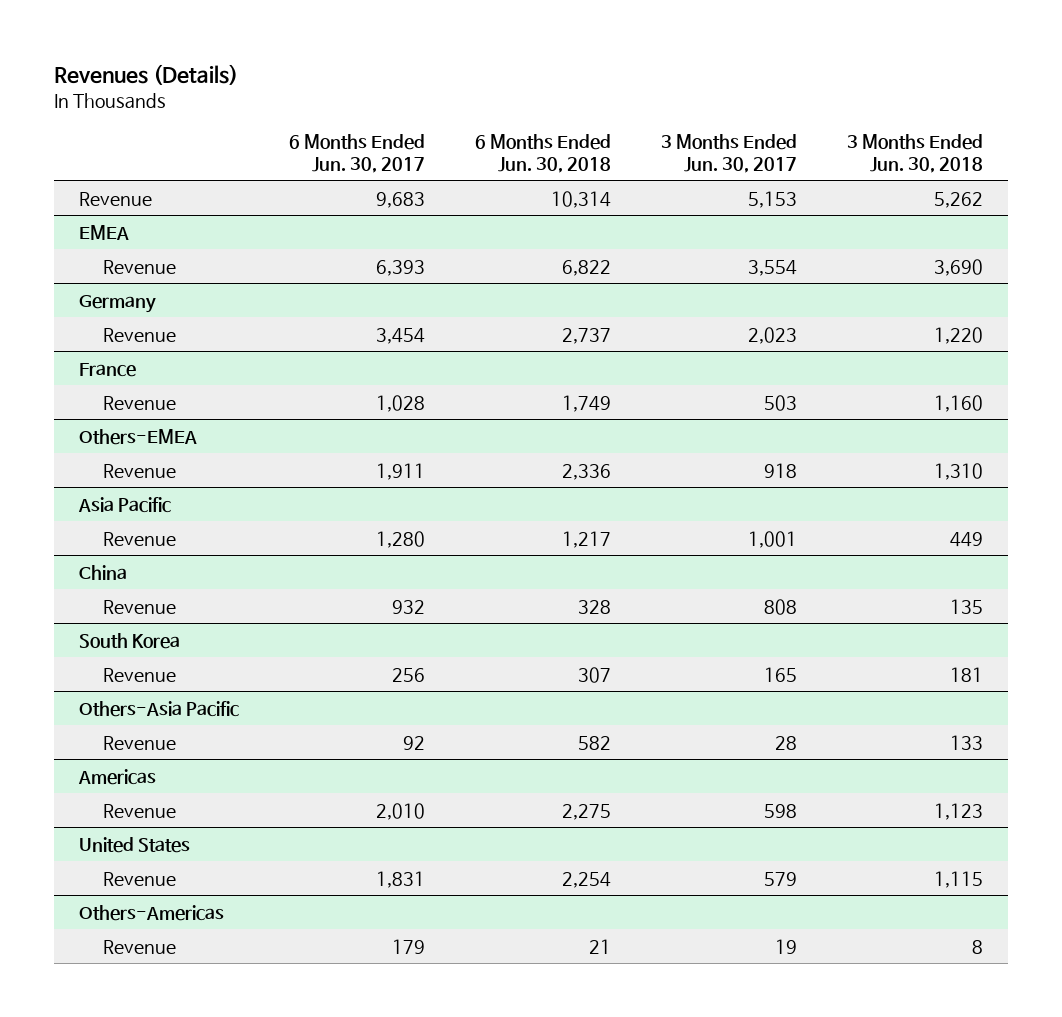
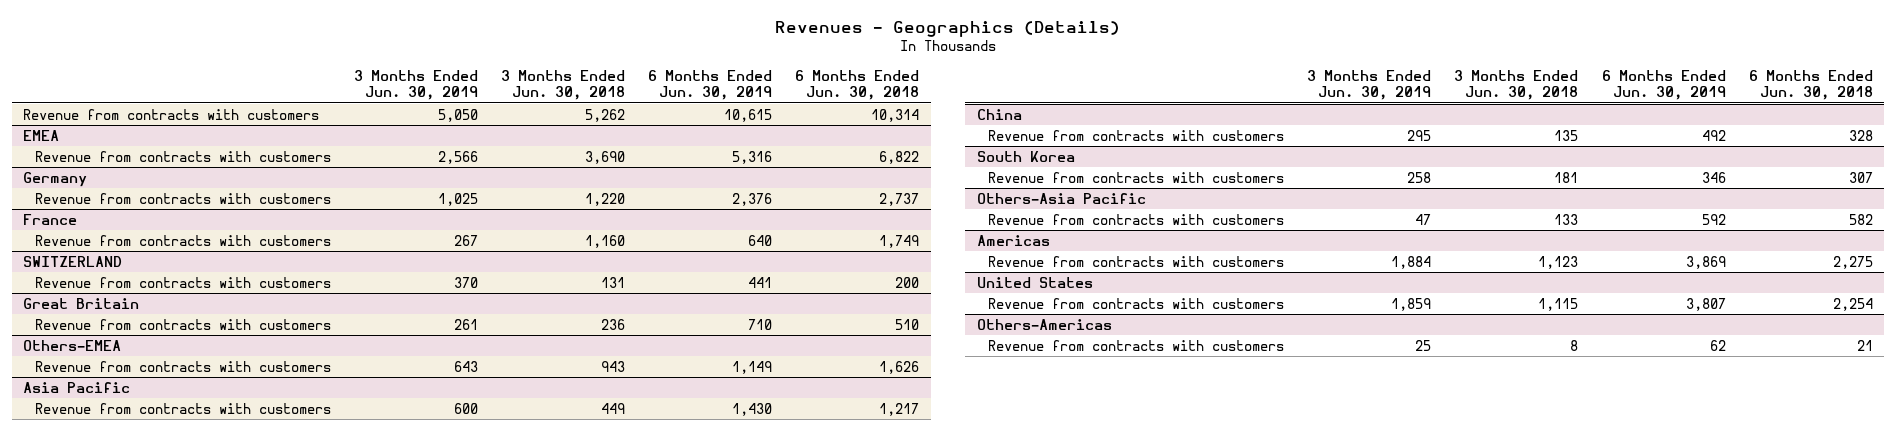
[53,64,238,86] Revenues (Details) -> [774,20,1120,37] Revenues - Geographics (Details)
[288,134,425,173] 6 Months Ended Jun. 30, 2017 -> none
[660,134,797,173] 3 Months Ended Jun. 30, 2017 -> none
none -> [354,69,479,101] 3 Months Ended Jun. 30, 2019
none -> [648,69,773,101] 6 Months Ended Jun. 30, 2019
[78,191,152,206] Revenue -> [23,108,320,120] Revenue from contracts with customers
[102,259,176,274] Revenue -> [34,150,331,162] Revenue from contracts with customers
[102,327,176,342] Revenue -> [34,192,331,204] Revenue from contracts with customers
[102,395,176,410] Revenue -> [34,234,331,246] Revenue from contracts with customers
none -> [23,255,123,267] SWITZERLAND
none -> [34,276,331,288] Revenue from contracts with customers
none -> [23,297,140,309] Great Britain
none -> [34,318,331,330] Revenue from contracts with customers
[102,463,176,478] Revenue -> [34,360,331,372] Revenue from contracts with customers
[561,463,611,480] 2,336 -> [879,360,920,374] 1,626
[933,462,983,480] 1,310 -> [601,360,626,372] 943
[102,531,176,546] Revenue -> [34,402,331,414] Revenue from contracts with customers
[102,599,176,614] Revenue -> [988,129,1285,141] Revenue from contracts with customers
[102,667,176,682] Revenue -> [988,171,1285,183] Revenue from contracts with customers
[102,735,176,750] Revenue -> [988,213,1285,225] Revenue from contracts with customers
[102,803,176,818] Revenue -> [988,255,1285,267] Revenue from contracts with customers
[102,871,176,886] Revenue -> [988,297,1285,309] Revenue from contracts with customers
[102,939,176,954] Revenue -> [988,339,1285,351] Revenue from contracts with customers

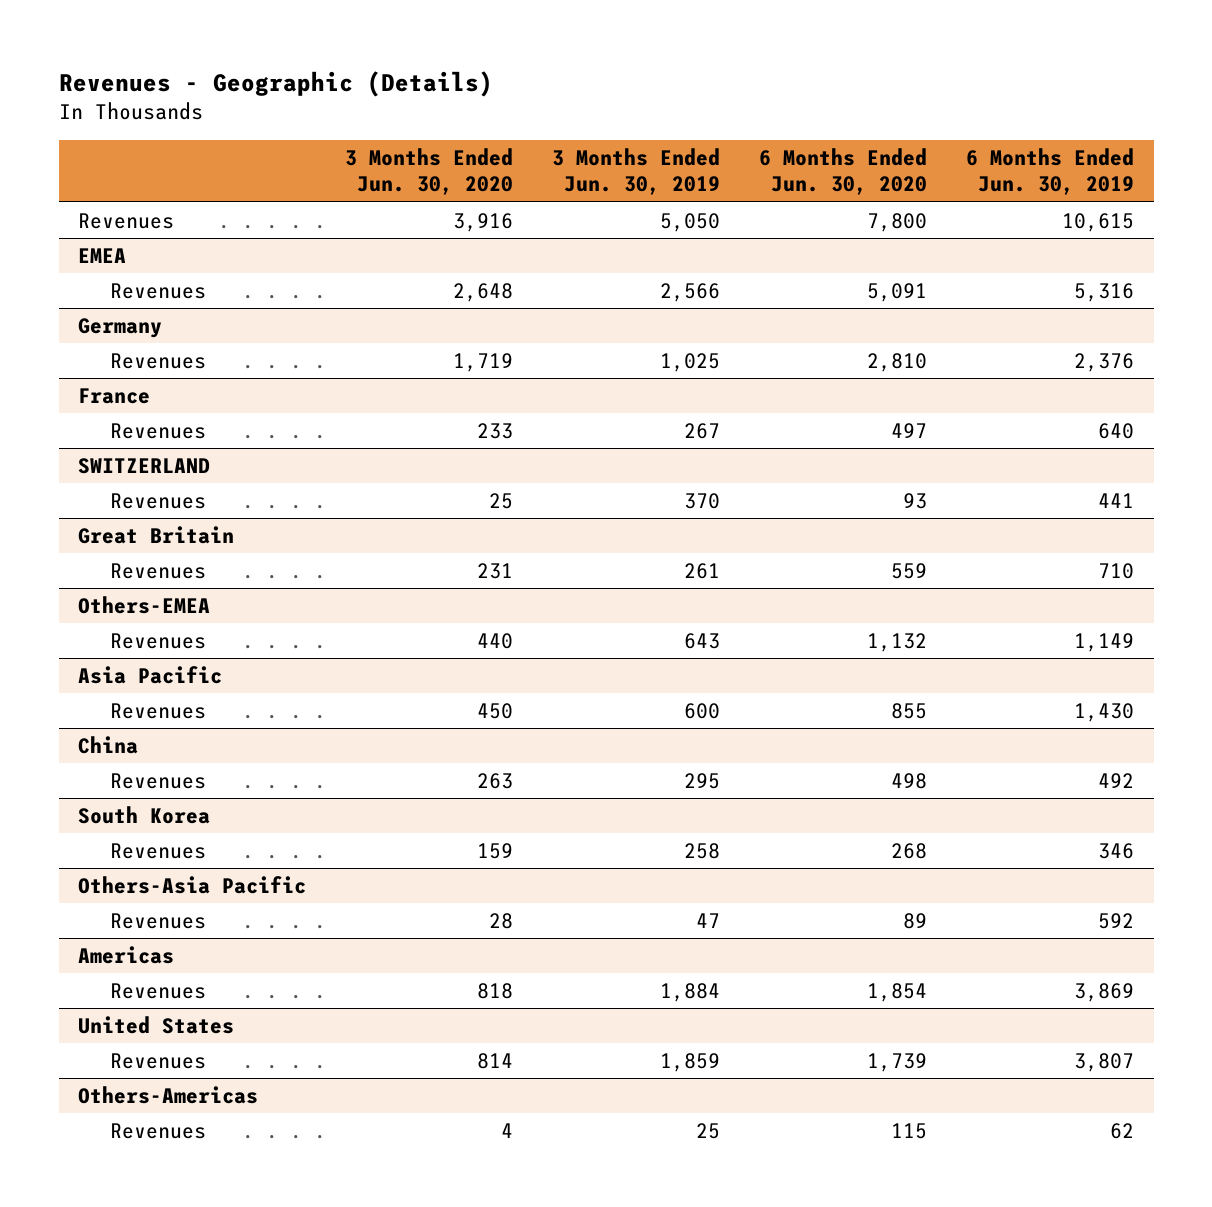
[774,20,1120,37] Revenues - Geographics (Details) -> [58,70,493,97] Revenues - Geographic (Details)
[501,69,626,101] 3 Months Ended Jun. 30, 2018 -> none
[795,69,920,101] 6 Months Ended Jun. 30, 2018 -> none
none -> [345,147,514,196] 3 Months Ended Jun. 30, 2020
none -> [759,147,928,196] 6 Months Ended Jun. 30, 2020
[23,108,320,120] Revenue from contracts with customers -> [78,212,175,229] Revenues
[34,150,331,162] Revenue from contracts with customers -> [109,282,206,299] Revenues
[34,192,331,204] Revenue from contracts with customers -> [109,352,206,369] Revenues
[34,234,331,246] Revenue from contracts with customers -> [109,422,206,439] Revenues
[34,276,331,288] Revenue from contracts with customers -> [109,492,206,509] Revenues
[34,318,331,330] Revenue from contracts with customers -> [109,562,206,579] Revenues
[34,360,331,372] Revenue from contracts with customers -> [109,632,206,649] Revenues
[34,402,331,414] Revenue from contracts with customers -> [109,702,206,719] Revenues
[988,129,1285,141] Revenue from contracts with customers -> [109,772,206,789] Revenues
[988,171,1285,183] Revenue from contracts with customers -> [109,842,206,859] Revenues
[988,213,1285,225] Revenue from contracts with customers -> [109,912,206,929] Revenues
[988,255,1285,267] Revenue from contracts with customers -> [109,982,206,999] Revenues
[988,297,1285,309] Revenue from contracts with customers -> [109,1052,206,1069] Revenues
[988,339,1285,351] Revenue from contracts with customers -> [109,1122,206,1139] Revenues

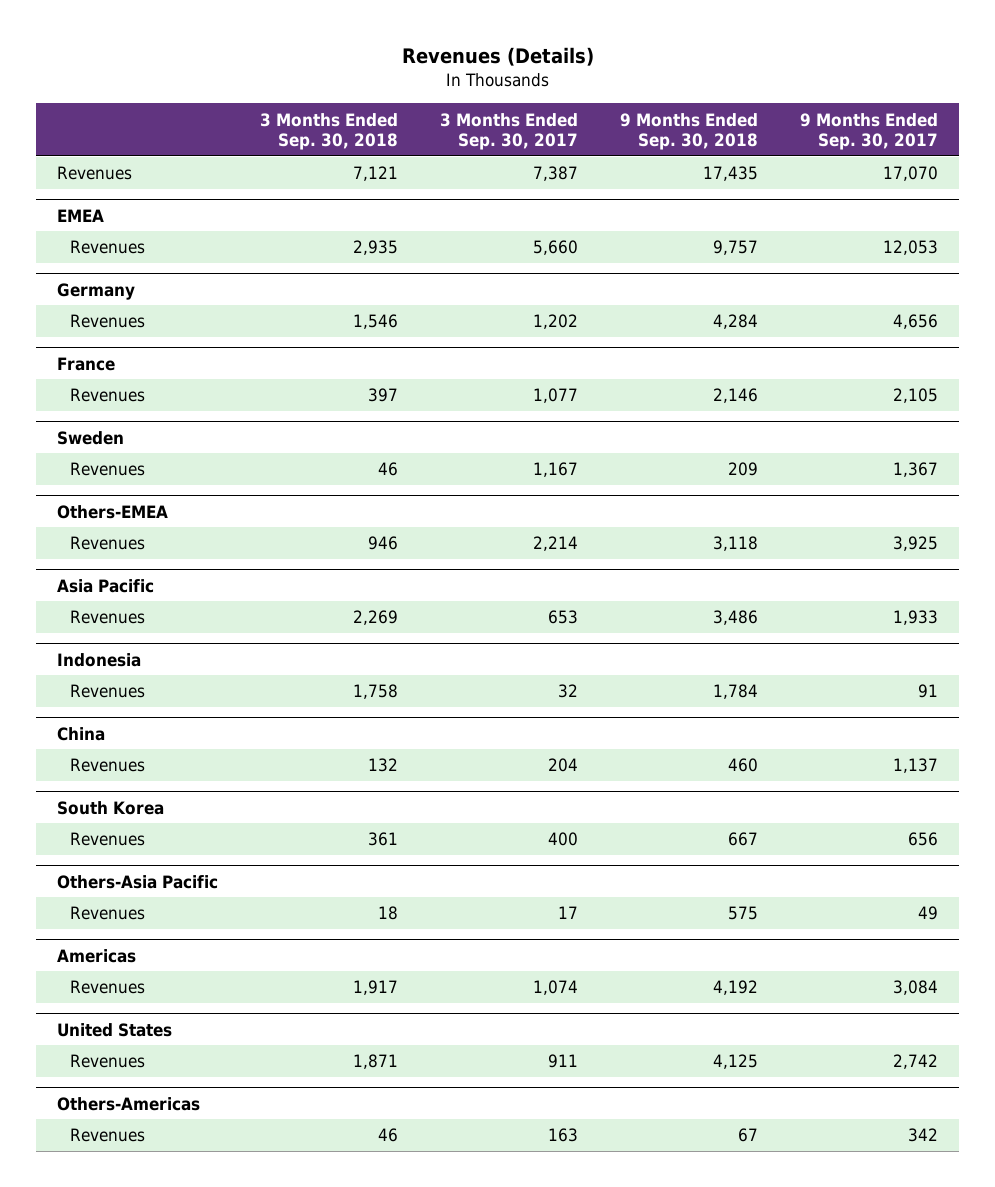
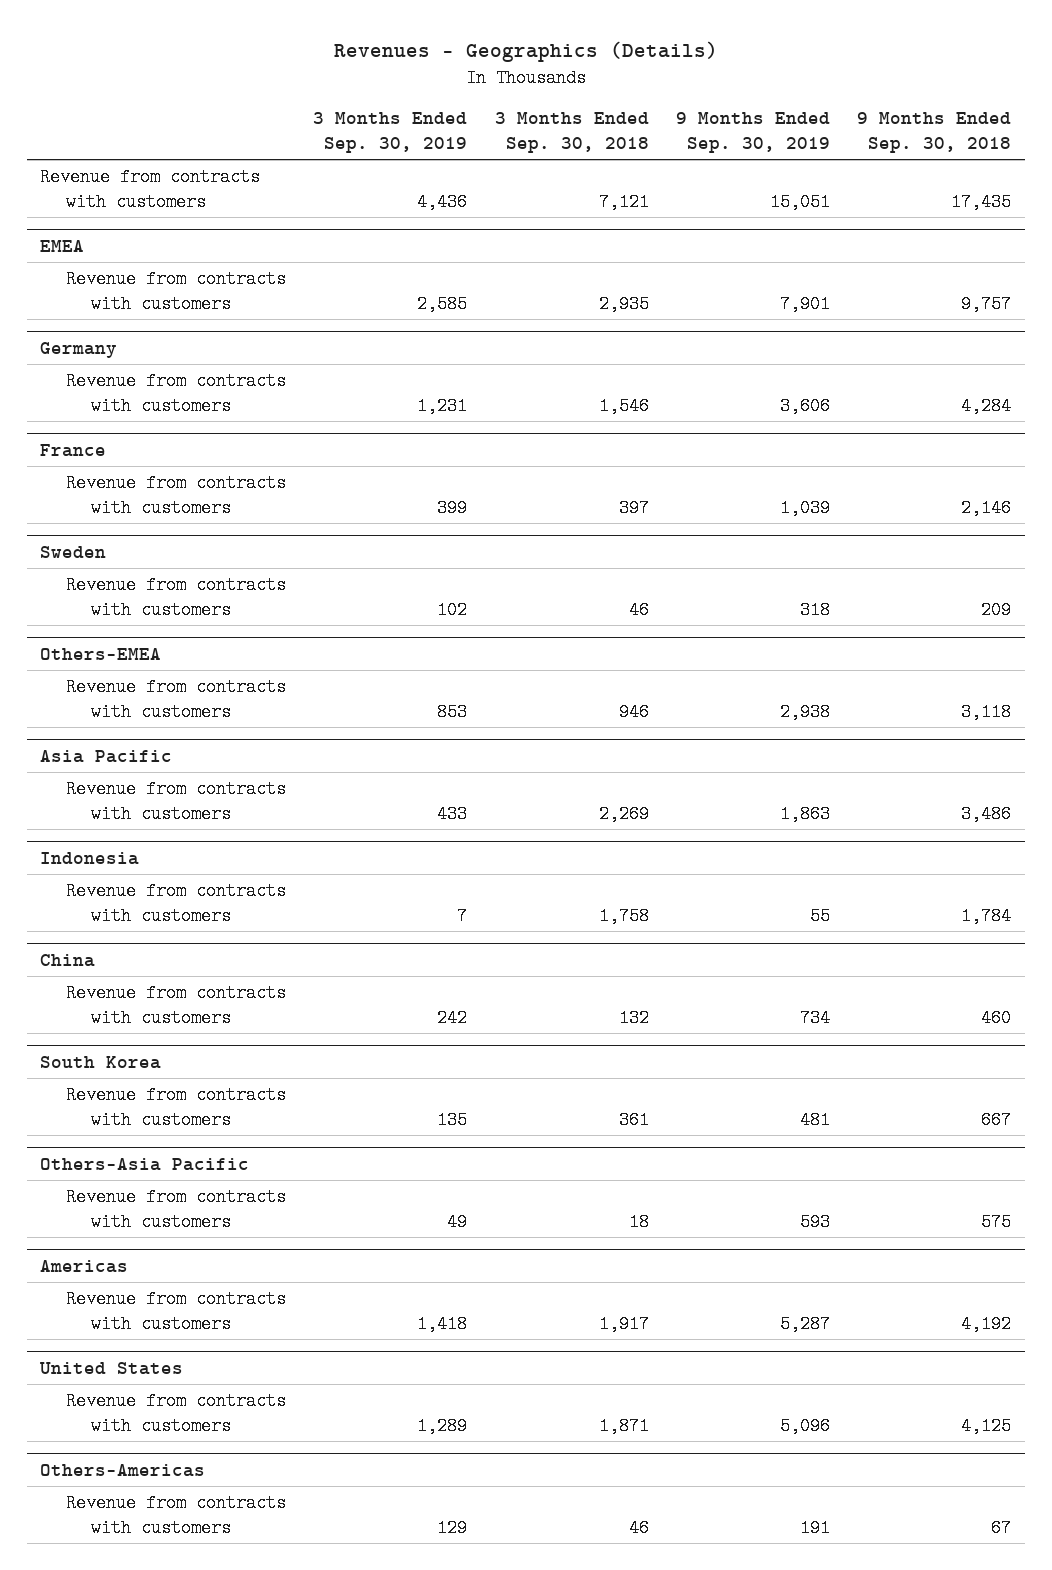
[401,46,594,66] Revenues (Details) -> [333,40,718,62] Revenues - Geographics (Details)
[440,112,579,151] 3 Months Ended Sep. 30, 2017 -> none
[800,112,939,151] 9 Months Ended Sep. 30, 2017 -> none
none -> [313,112,468,154] 3 Months Ended Sep. 30, 2019
none -> [675,112,830,154] 9 Months Ended Sep. 30, 2019
[56,166,132,181] Revenues -> [40,168,261,211] Revenue from contracts with customers
[69,240,145,255] Revenues -> [65,270,286,313] Revenue from contracts with customers
[69,314,145,329] Revenues -> [65,372,286,415] Revenue from contracts with customers
[69,388,145,403] Revenues -> [65,474,286,517] Revenue from contracts with customers
[69,462,145,477] Revenues -> [65,576,286,619] Revenue from contracts with customers
[69,536,145,551] Revenues -> [65,678,286,721] Revenue from contracts with customers
[69,610,145,625] Revenues -> [65,780,286,823] Revenue from contracts with customers
[69,684,145,699] Revenues -> [65,882,286,925] Revenue from contracts with customers
[69,758,145,773] Revenues -> [65,984,286,1027] Revenue from contracts with customers
[69,832,145,847] Revenues -> [65,1086,286,1129] Revenue from contracts with customers
[69,906,145,921] Revenues -> [65,1188,286,1231] Revenue from contracts with customers
[69,980,145,995] Revenues -> [65,1290,286,1333] Revenue from contracts with customers
[69,1054,145,1069] Revenues -> [65,1392,286,1435] Revenue from contracts with customers
[69,1128,145,1143] Revenues -> [65,1494,286,1537] Revenue from contracts with customers

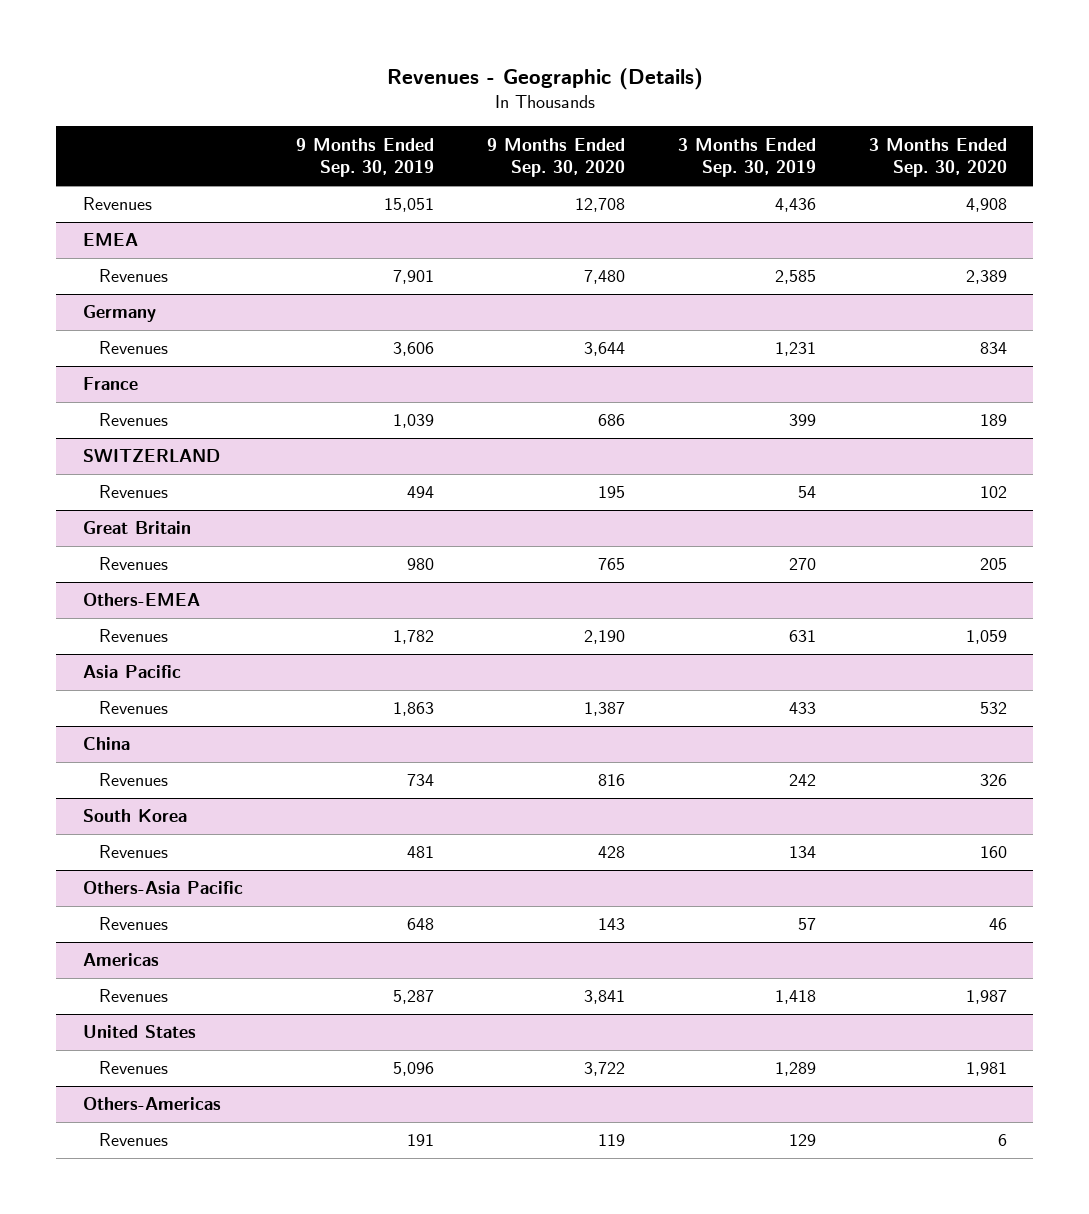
[333,40,718,62] Revenues - Geographics (Details) -> [386,68,703,91] Revenues - Geographic (Details)
[494,112,649,154] 3 Months Ended Sep. 30, 2018 -> none
[857,112,1012,154] 9 Months Ended Sep. 30, 2018 -> none
none -> [486,137,625,178] 9 Months Ended Sep. 30, 2020
none -> [868,137,1007,178] 3 Months Ended Sep. 30, 2020
[40,168,261,211] Revenue from contracts with customers -> [82,197,152,211] Revenues
[65,270,286,313] Revenue from contracts with customers -> [99,269,169,283] Revenues
[65,372,286,415] Revenue from contracts with customers -> [99,341,169,355] Revenues
[40,545,107,558] Sweden -> none
[65,576,286,619] Revenue from contracts with customers -> none
[65,474,286,517] Revenue from contracts with customers -> [99,413,169,427] Revenues
none -> [82,449,220,463] SWITZERLAND
none -> [99,485,169,499] Revenues
none -> [82,521,191,535] Great Britain
none -> [99,557,169,571] Revenues
[65,678,286,721] Revenue from contracts with customers -> none
none -> [99,629,169,643] Revenues
[40,851,140,865] Indonesia -> none
[65,882,286,925] Revenue from contracts with customers -> none
[65,780,286,823] Revenue from contracts with customers -> [99,701,169,715] Revenues
[65,984,286,1027] Revenue from contracts with customers -> [99,773,169,787] Revenues
[65,1086,286,1129] Revenue from contracts with customers -> none
none -> [99,845,169,859] Revenues
[65,1188,286,1231] Revenue from contracts with customers -> none
none -> [99,917,169,931] Revenues
[65,1290,286,1333] Revenue from contracts with customers -> [99,989,169,1003] Revenues
[65,1392,286,1435] Revenue from contracts with customers -> [99,1061,169,1075] Revenues
[65,1494,286,1537] Revenue from contracts with customers -> [99,1133,169,1147] Revenues

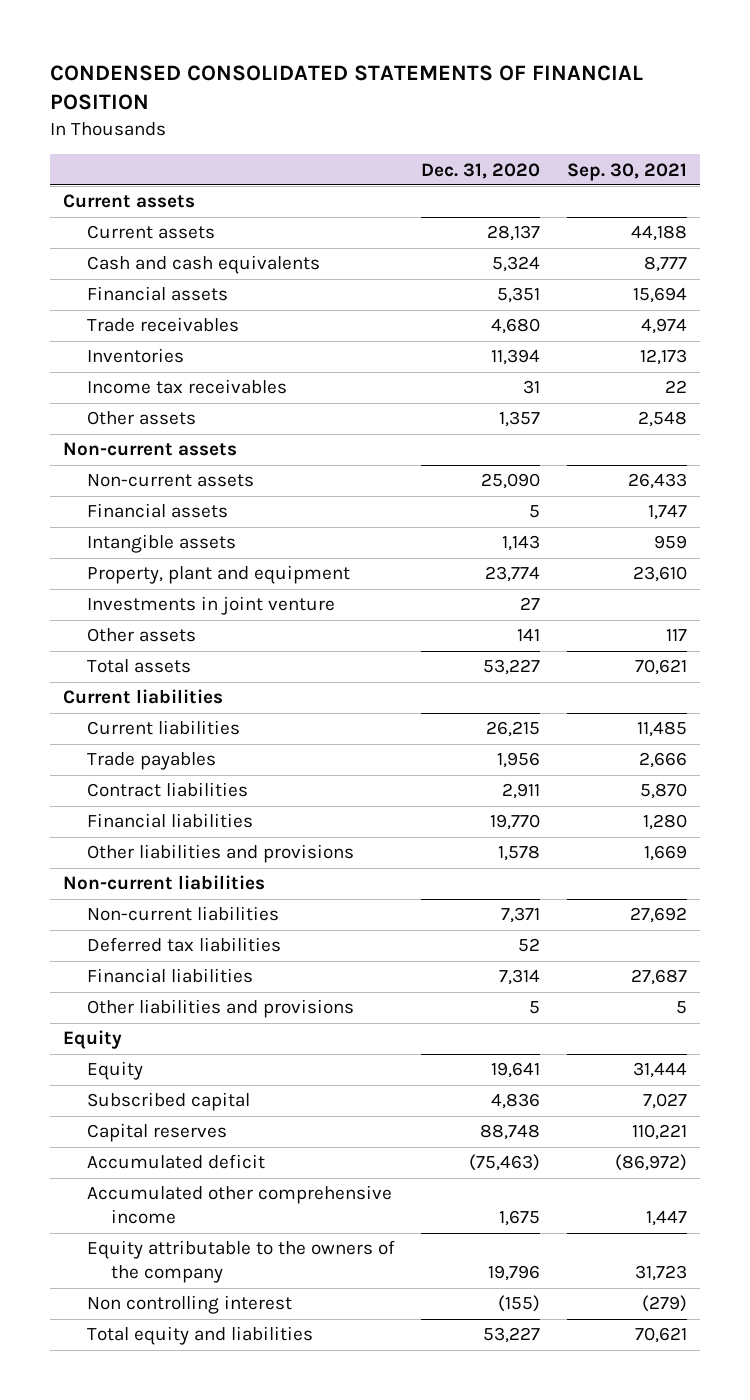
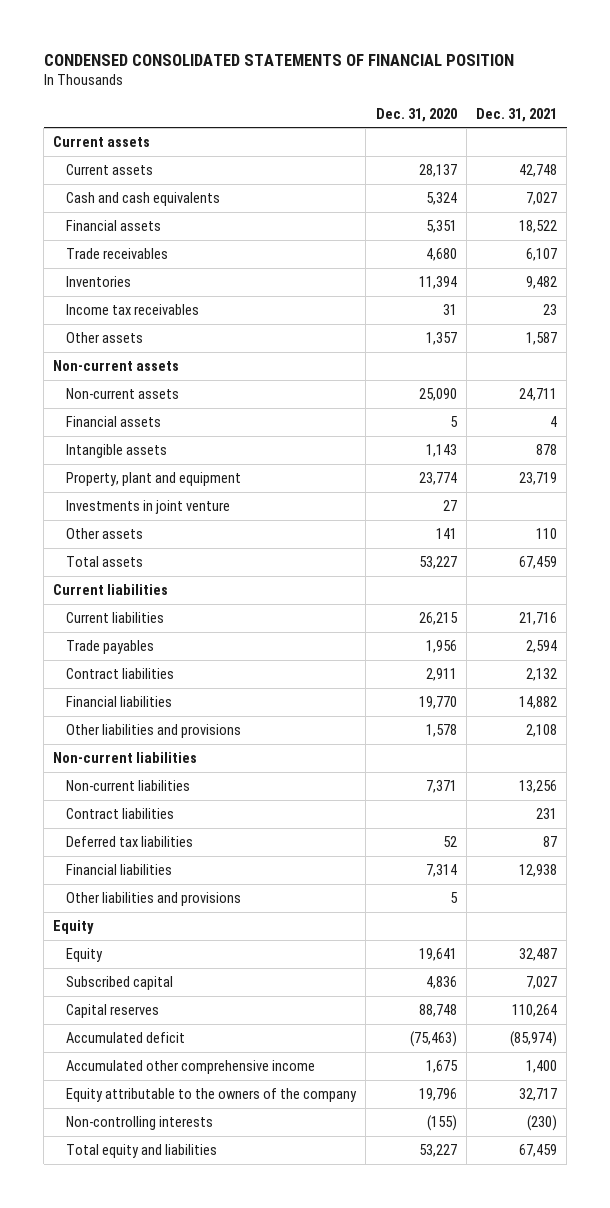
[566,162,687,181] Sep. 30, 2021 -> none
none -> [475,107,557,122] Dec. 31, 2021
none -> [66,807,175,819] Contract liabilities
[87,1295,293,1315] Non controlling interest -> [66,1115,214,1130] Non-controlling interests

